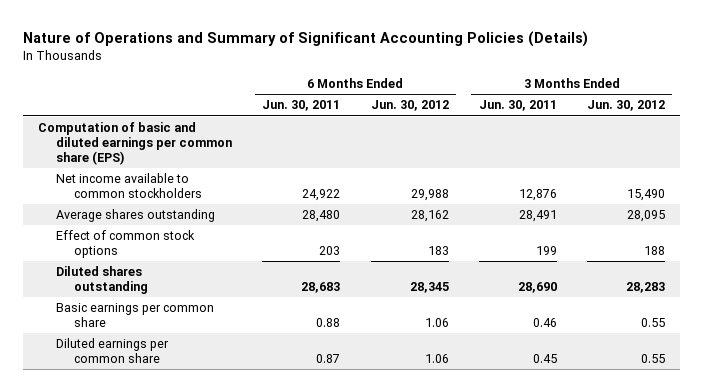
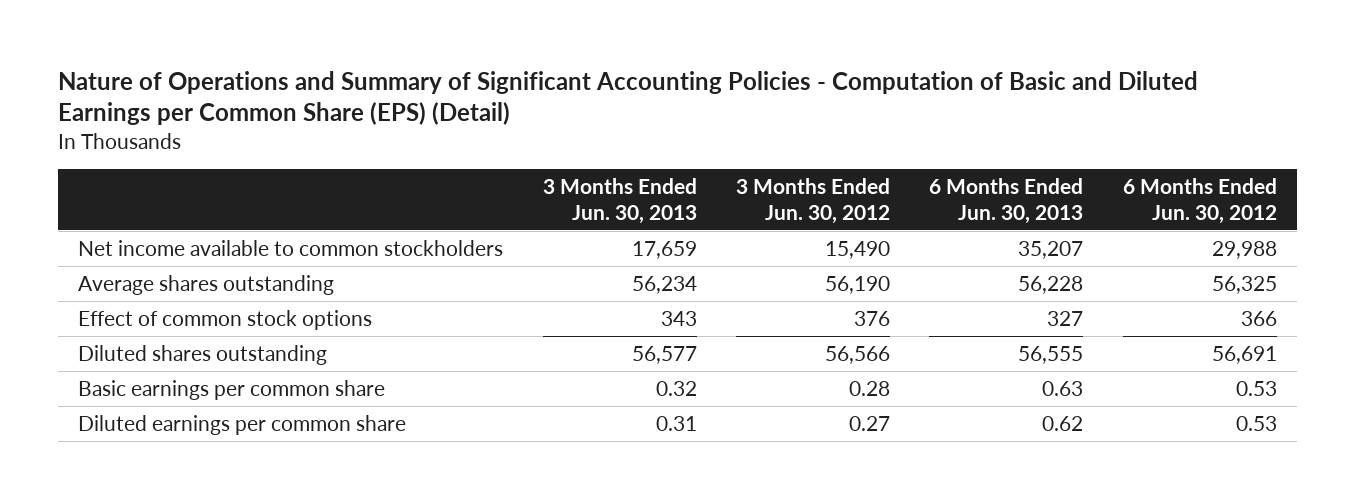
[23,31,589,48] Nature of Operations and Summary of Significant Accounting Policies (Details) -> [58,70,1199,126] Nature of Operations and Summary of Significant Accounting Policies - Computation of Basic and Diluted Earnings per Common Share (EPS) (Detail)
[262,100,341,112] Jun. 30, 2011 -> none
[478,100,557,112] Jun. 30, 2011 -> none
none -> [542,177,697,224] 3 Months Ended Jun. 30, 2013
none -> [929,177,1084,224] 6 Months Ended Jun. 30, 2013
[38,122,233,166] Computation of basic and diluted earnings per common share (EPS) -> none
[410,210,449,223] 28,162 -> [1211,275,1277,294] 56,325
[626,210,665,223] 28,095 -> [824,275,890,294] 56,190
[427,246,449,256] 183 -> [1240,310,1277,326] 366
[643,246,665,256] 188 -> [853,310,890,326] 376
[409,282,449,294] 28,345 -> [1211,345,1277,364] 56,691
[625,282,665,294] 28,283 -> [824,345,890,364] 56,566
[424,318,449,328] 1.06 -> [1235,380,1277,396] 0.53
[640,318,665,328] 0.55 -> [848,380,890,396] 0.28
[424,354,449,364] 1.06 -> [1235,415,1277,431] 0.53
[640,354,665,364] 0.55 -> [848,415,890,431] 0.27

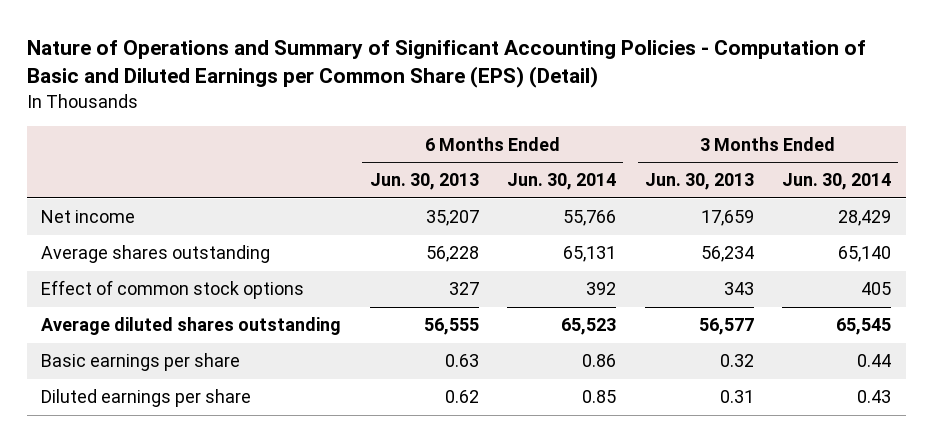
[735,177,890,224] 3 Months Ended Jun. 30, 2012 -> none
[1122,177,1277,224] 6 Months Ended Jun. 30, 2012 -> none
none -> [507,173,617,191] Jun. 30, 2014
none -> [782,173,892,191] Jun. 30, 2014
[78,239,504,256] Net income available to common stockholders -> [40,210,135,224] Net income
[78,344,328,365] Diluted shares outstanding -> [40,317,341,336] Average diluted shares outstanding
[78,379,386,400] Basic earnings per common share -> [40,353,240,372] Basic earnings per share
[78,414,407,435] Diluted earnings per common share -> [40,389,251,408] Diluted earnings per share

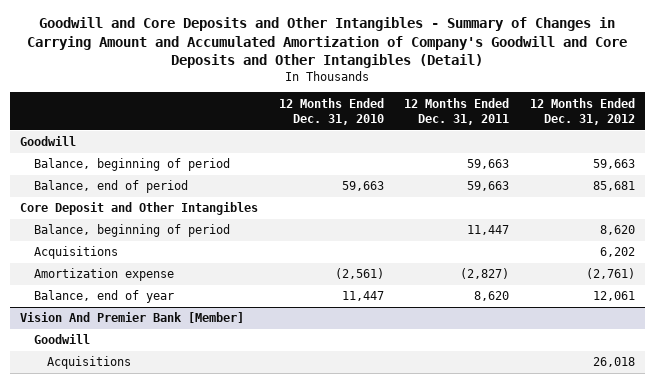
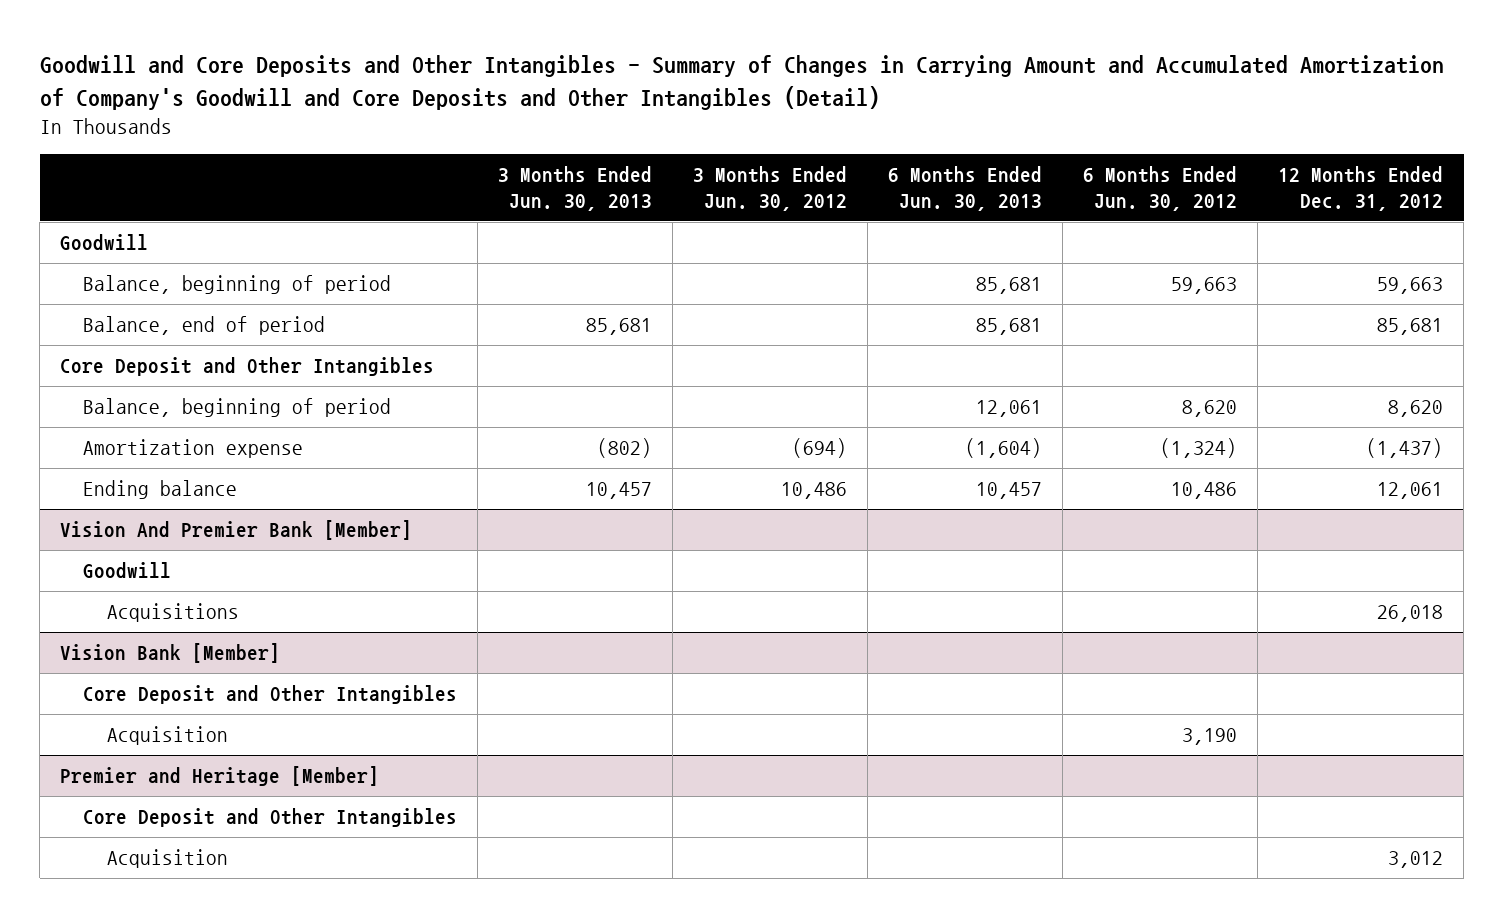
[278,97,384,126] 12 Months Ended Dec. 31, 2010 -> none
[404,97,510,126] 12 Months Ended Dec. 31, 2011 -> none
none -> [498,166,653,211] 3 Months Ended Jun. 30, 2013
none -> [693,166,848,211] 3 Months Ended Jun. 30, 2012
none -> [888,166,1043,211] 6 Months Ended Jun. 30, 2013
none -> [1083,166,1238,211] 6 Months Ended Jun. 30, 2012
[33,246,118,260] Acquisitions -> none
[585,268,635,280] (2,761) -> [1366,438,1444,459] (1,437)
[33,290,174,304] Balance, end of year -> [83,480,238,500] Ending balance
none -> [60,643,281,664] Vision Bank [Member]
none -> [83,685,458,705] Core Deposit and Other Intangibles
none -> [106,726,228,746] Acquisition
none -> [60,766,380,787] Premier and Heritage [Member]
none -> [83,808,458,828] Core Deposit and Other Intangibles
none -> [106,849,228,869] Acquisition

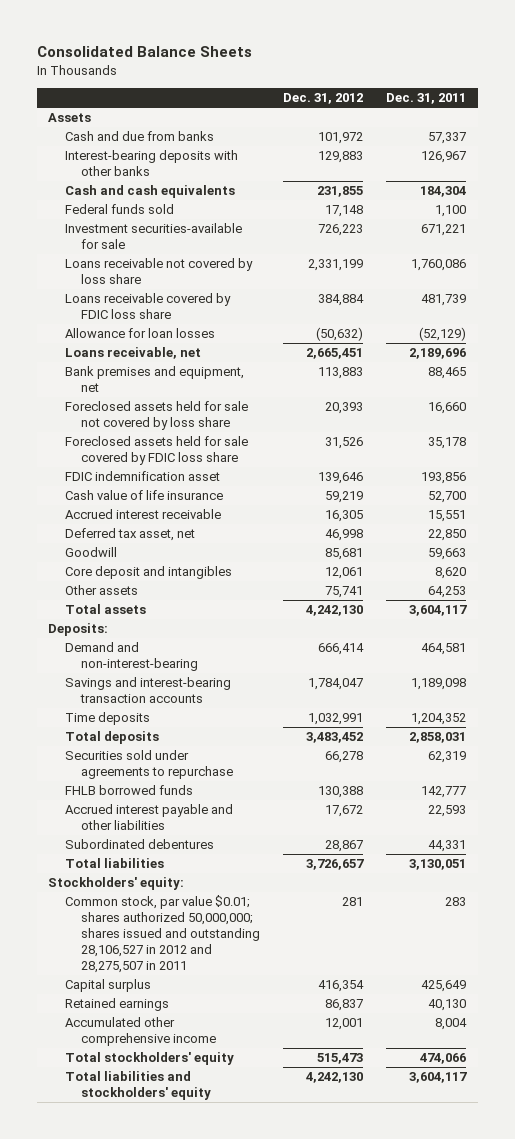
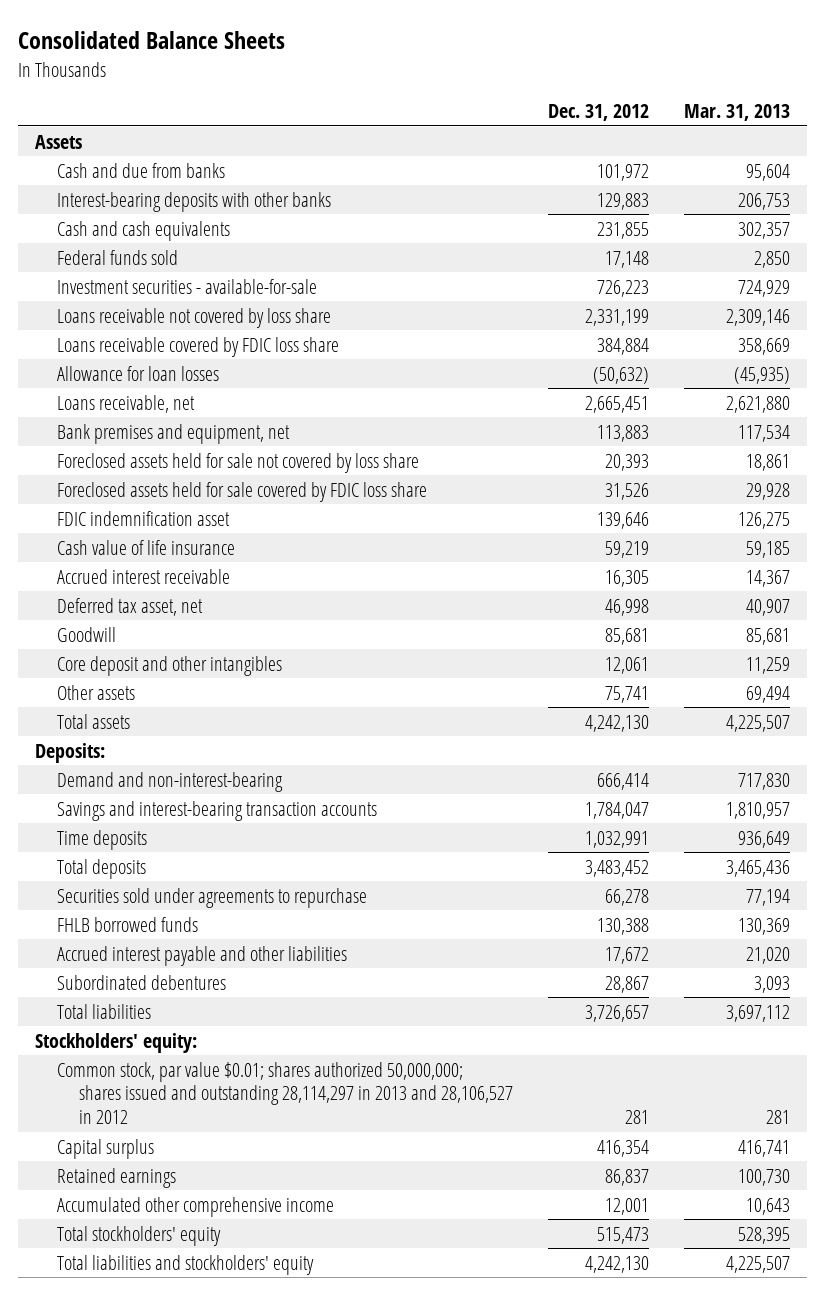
[386,93,467,105] Dec. 31, 2011 -> none
none -> [683,104,790,122] Mar. 31, 2013
[64,223,242,250] Investment securities-available for sale -> [56,278,317,294] Investment securities - available-for-sale
[64,566,232,580] Core deposit and intangibles -> [56,655,282,676] Core deposit and other intangibles
[64,895,261,973] Common stock, par value $0.01; shares authorized 50,000,000; shares issued and outstanding 28,106,527 in 2012 and 28,275,507 in 2011 -> [56,1061,513,1125] Common stock, par value $0.01; shares authorized 50,000,000; shares issued and outstanding 28,114,297 in 2013 and 28,106,527 in 2012

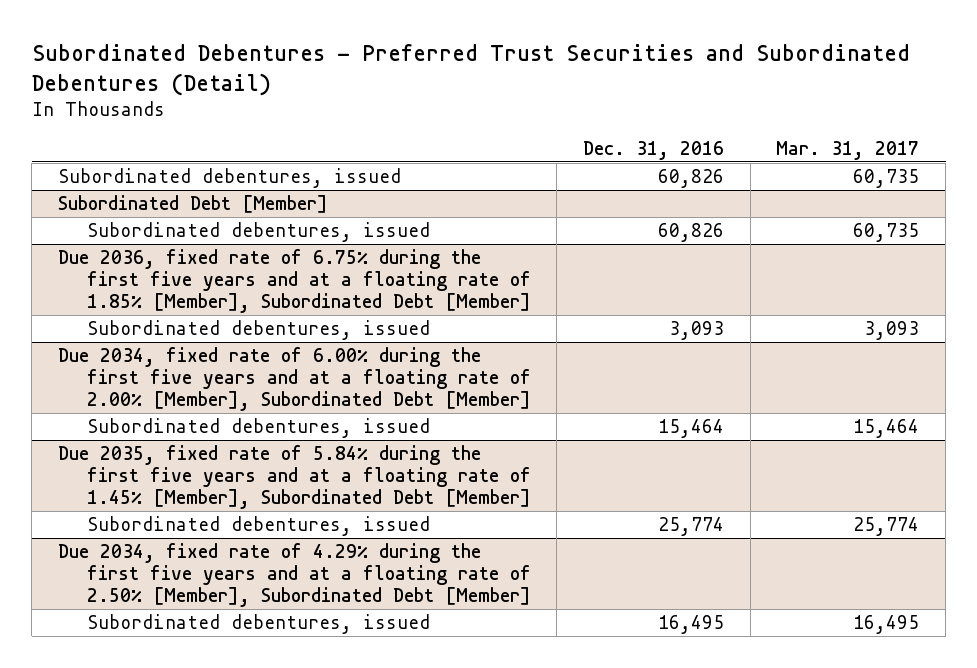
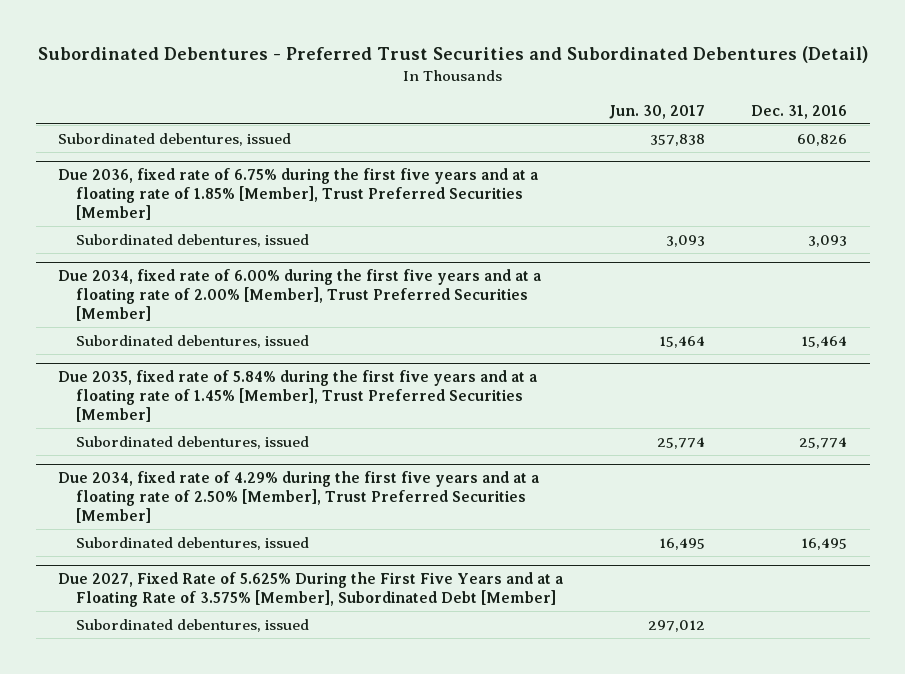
[776,141,920,161] Mar. 31, 2017 -> none
none -> [609,104,706,119] Jun. 30, 2017
[57,194,328,213] Subordinated Debt [Member] -> none
[86,221,430,242] Subordinated debentures, issued -> none
[57,248,531,313] Due 2036, fixed rate of 6.75% during the first five years and at a floating rate of 1.85% [Member], Subordinated Debt [Member] -> [58,168,539,221] Due 2036, fixed rate of 6.75% during the first five years and at a floating rate of 1.85% [Member], Trust Preferred Securities [Member]
[57,346,531,411] Due 2034, fixed rate of 6.00% during the first five years and at a floating rate of 2.00% [Member], Subordinated Debt [Member] -> [58,269,542,322] Due 2034, fixed rate of 6.00% during the first five years and at a floating rate of 2.00% [Member], Trust Preferred Securities [Member]
[57,444,531,509] Due 2035, fixed rate of 5.84% during the first five years and at a floating rate of 1.45% [Member], Subordinated Debt [Member] -> [58,370,538,423] Due 2035, fixed rate of 5.84% during the first five years and at a floating rate of 1.45% [Member], Trust Preferred Securities [Member]
[57,542,531,607] Due 2034, fixed rate of 4.29% during the first five years and at a floating rate of 2.50% [Member], Subordinated Debt [Member] -> [58,471,540,524] Due 2034, fixed rate of 4.29% during the first five years and at a floating rate of 2.50% [Member], Trust Preferred Securities [Member]
none -> [58,572,564,608] Due 2027, Fixed Rate of 5.625% During the First Five Years and at a Floating Rate of 3.575% [Member], Subordinated Debt [Member]
none -> [75,618,309,632] Subordinated debentures, issued

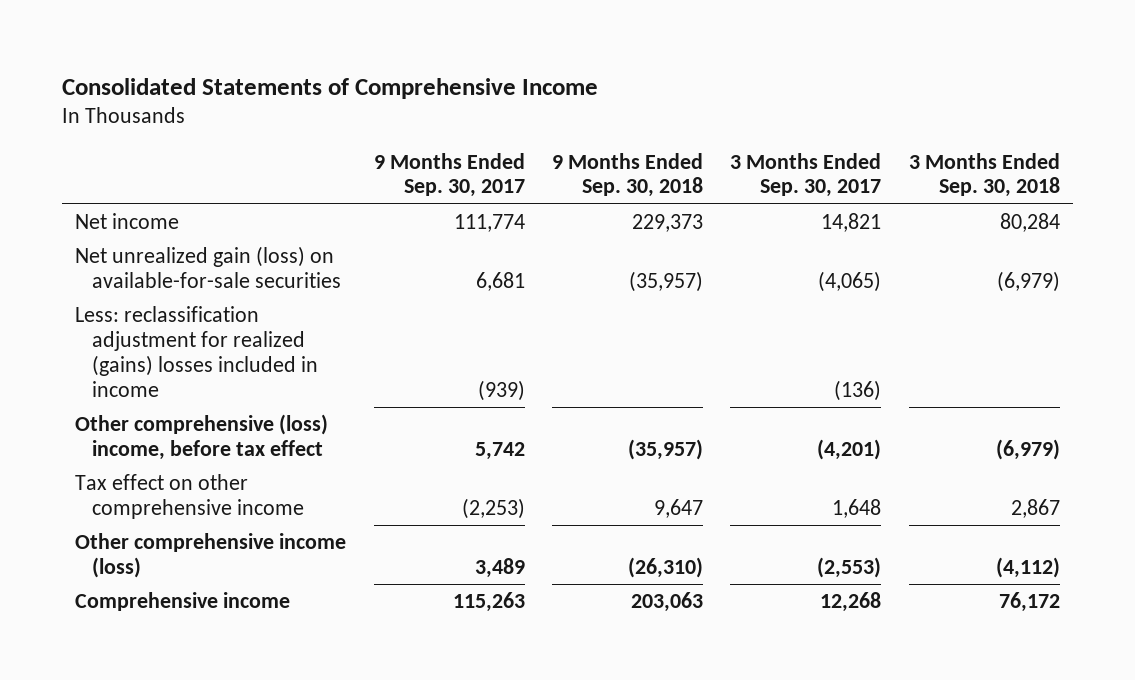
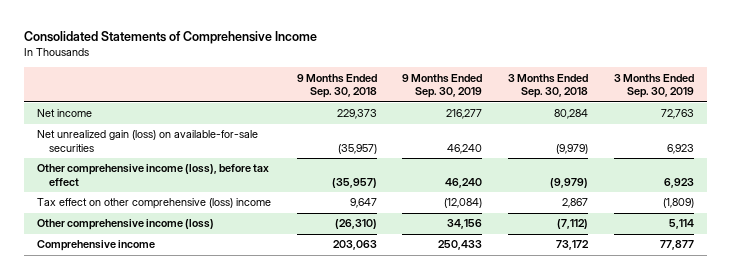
[373,152,525,198] 9 Months Ended Sep. 30, 2017 -> none
[730,152,882,198] 3 Months Ended Sep. 30, 2017 -> none
none -> [402,73,483,99] 9 Months Ended Sep. 30, 2019
none -> [613,73,694,99] 3 Months Ended Sep. 30, 2019
[75,305,318,397] Less: reclassification adjustment for realized (gains) losses included in income -> none
[996,270,1060,292] (6,979) -> [556,144,589,155] (9,979)
[75,413,329,460] Other comprehensive (loss) income, before tax effect -> [37,164,270,187] Other comprehensive income (loss), before tax effect
[995,438,1060,460] (6,979) -> [550,178,589,189] (9,979)
[75,473,304,519] Tax effect on other comprehensive income -> [37,198,272,210] Tax effect on other comprehensive (loss) income
[995,556,1060,578] (4,112) -> [557,219,589,230] (7,112)
[998,591,1060,612] 76,172 -> [556,240,590,251] 73,172

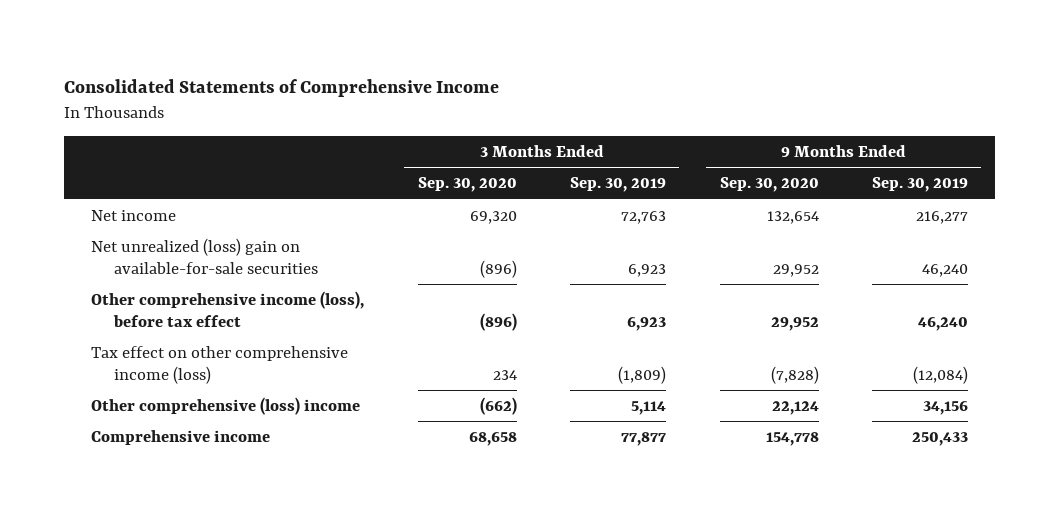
[296,73,377,99] 9 Months Ended Sep. 30, 2018 -> none
[508,73,589,99] 3 Months Ended Sep. 30, 2018 -> none
none -> [417,177,517,193] Sep. 30, 2020
none -> [719,177,819,193] Sep. 30, 2020
[37,130,259,153] Net unrealized gain (loss) on available-for-sale securities -> [91,237,319,274] Net unrealized (loss) gain on available-for-sale securities
[37,198,272,210] Tax effect on other comprehensive (loss) income -> [91,345,349,384] Tax effect on other comprehensive income (loss)
[37,219,215,231] Other comprehensive income (loss) -> [91,396,361,415] Other comprehensive (loss) income

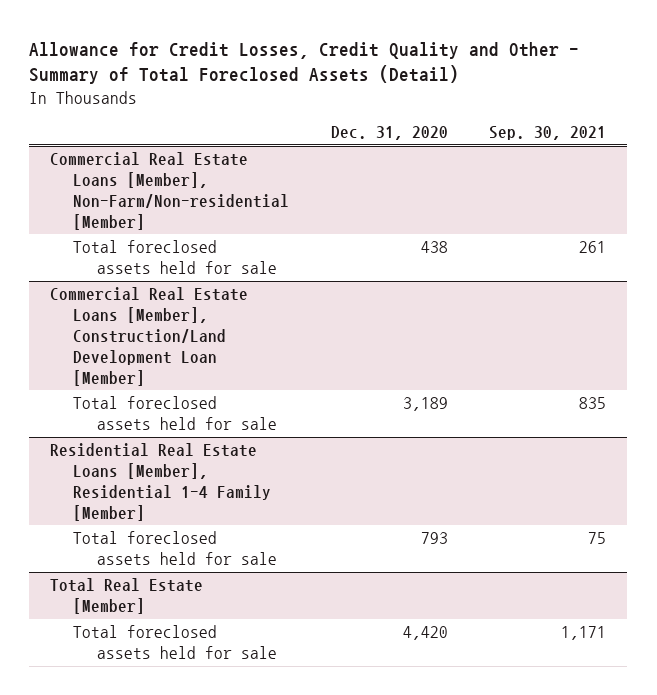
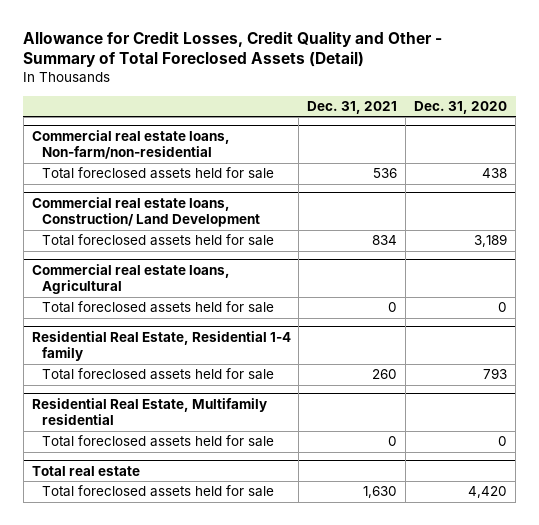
[489,125,607,140] Sep. 30, 2021 -> none
none -> [307,100,398,114] Dec. 31, 2021
[50,152,290,230] Commercial Real Estate Loans [Member], Non-Farm/Non-residential [Member] -> [31,129,230,160] Commercial real estate loans, Non-farm/non-residential
[50,287,249,386] Commercial Real Estate Loans [Member], Construction/Land Development Loan [Member] -> [31,196,261,228] Commercial real estate loans, Construction/ Land Development
none -> [31,263,230,295] Commercial real estate loans, Agricultural
none -> [42,301,275,314] Total foreclosed assets held for sale
[50,443,272,521] Residential Real Estate Loans [Member], Residential 1-4 Family [Member] -> [31,330,291,362] Residential Real Estate, Residential 1-4 family
none -> [31,397,267,426] Residential Real Estate, Multifamily residential
none -> [42,435,275,448] Total foreclosed assets held for sale
[50,578,204,614] Total Real Estate [Member] -> [31,465,140,476] Total real estate

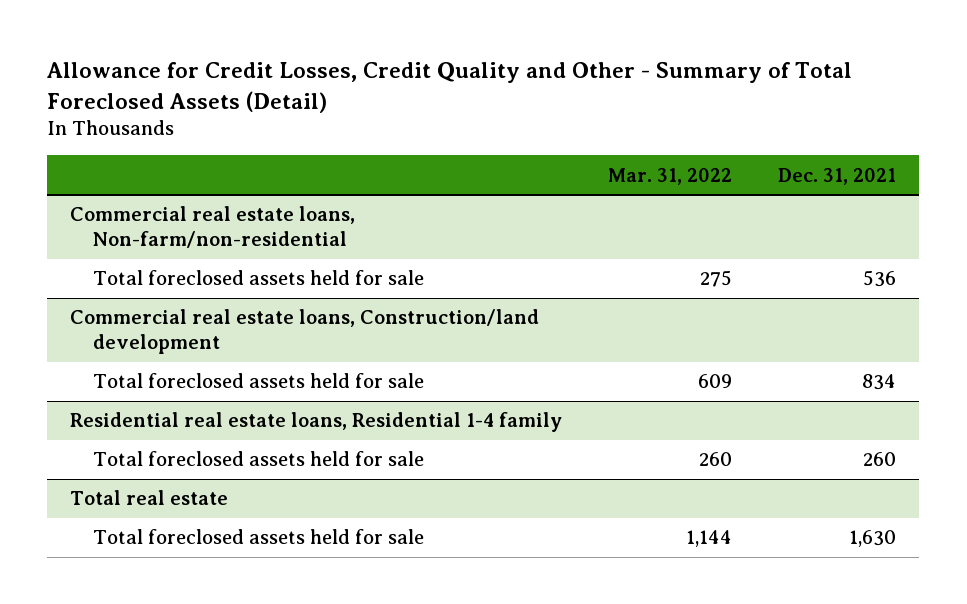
[414,100,508,114] Dec. 31, 2020 -> none
none -> [608,167,733,185] Mar. 31, 2022
[31,196,261,228] Commercial real estate loans, Construction/ Land Development -> [70,309,540,355] Commercial real estate loans, Construction/land development
[31,263,230,295] Commercial real estate loans, Agricultural -> none
[42,301,275,314] Total foreclosed assets held for sale -> none
[31,330,291,362] Residential Real Estate, Residential 1-4 family -> [70,412,563,433] Residential real estate loans, Residential 1-4 family
[31,397,267,426] Residential Real Estate, Multifamily residential -> none
[42,435,275,448] Total foreclosed assets held for sale -> none

